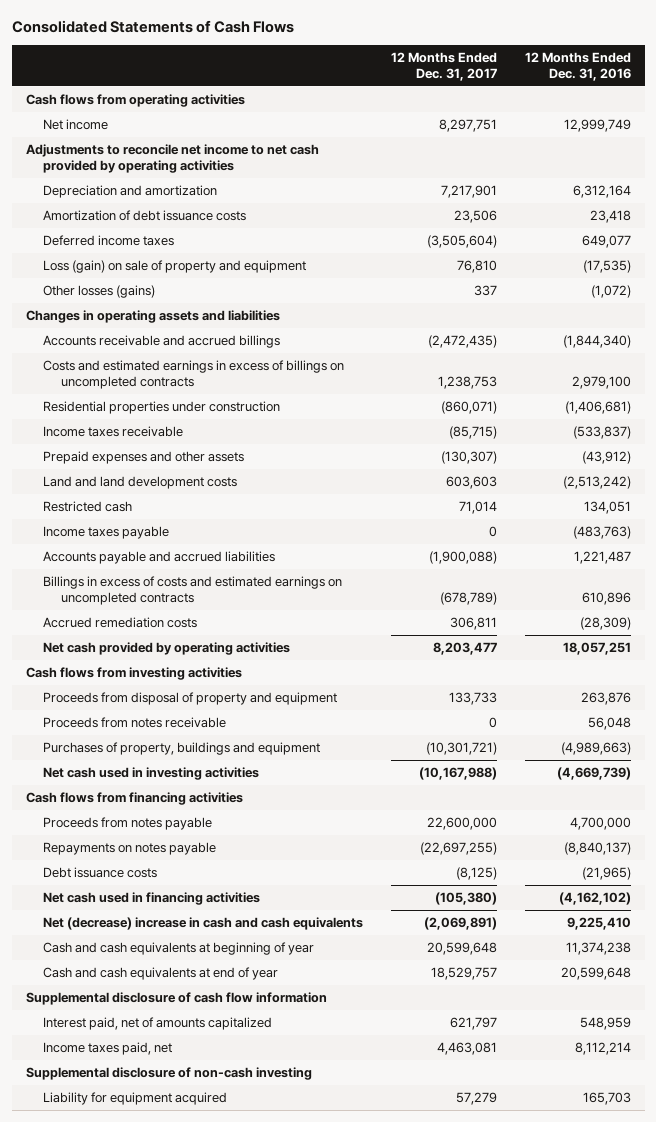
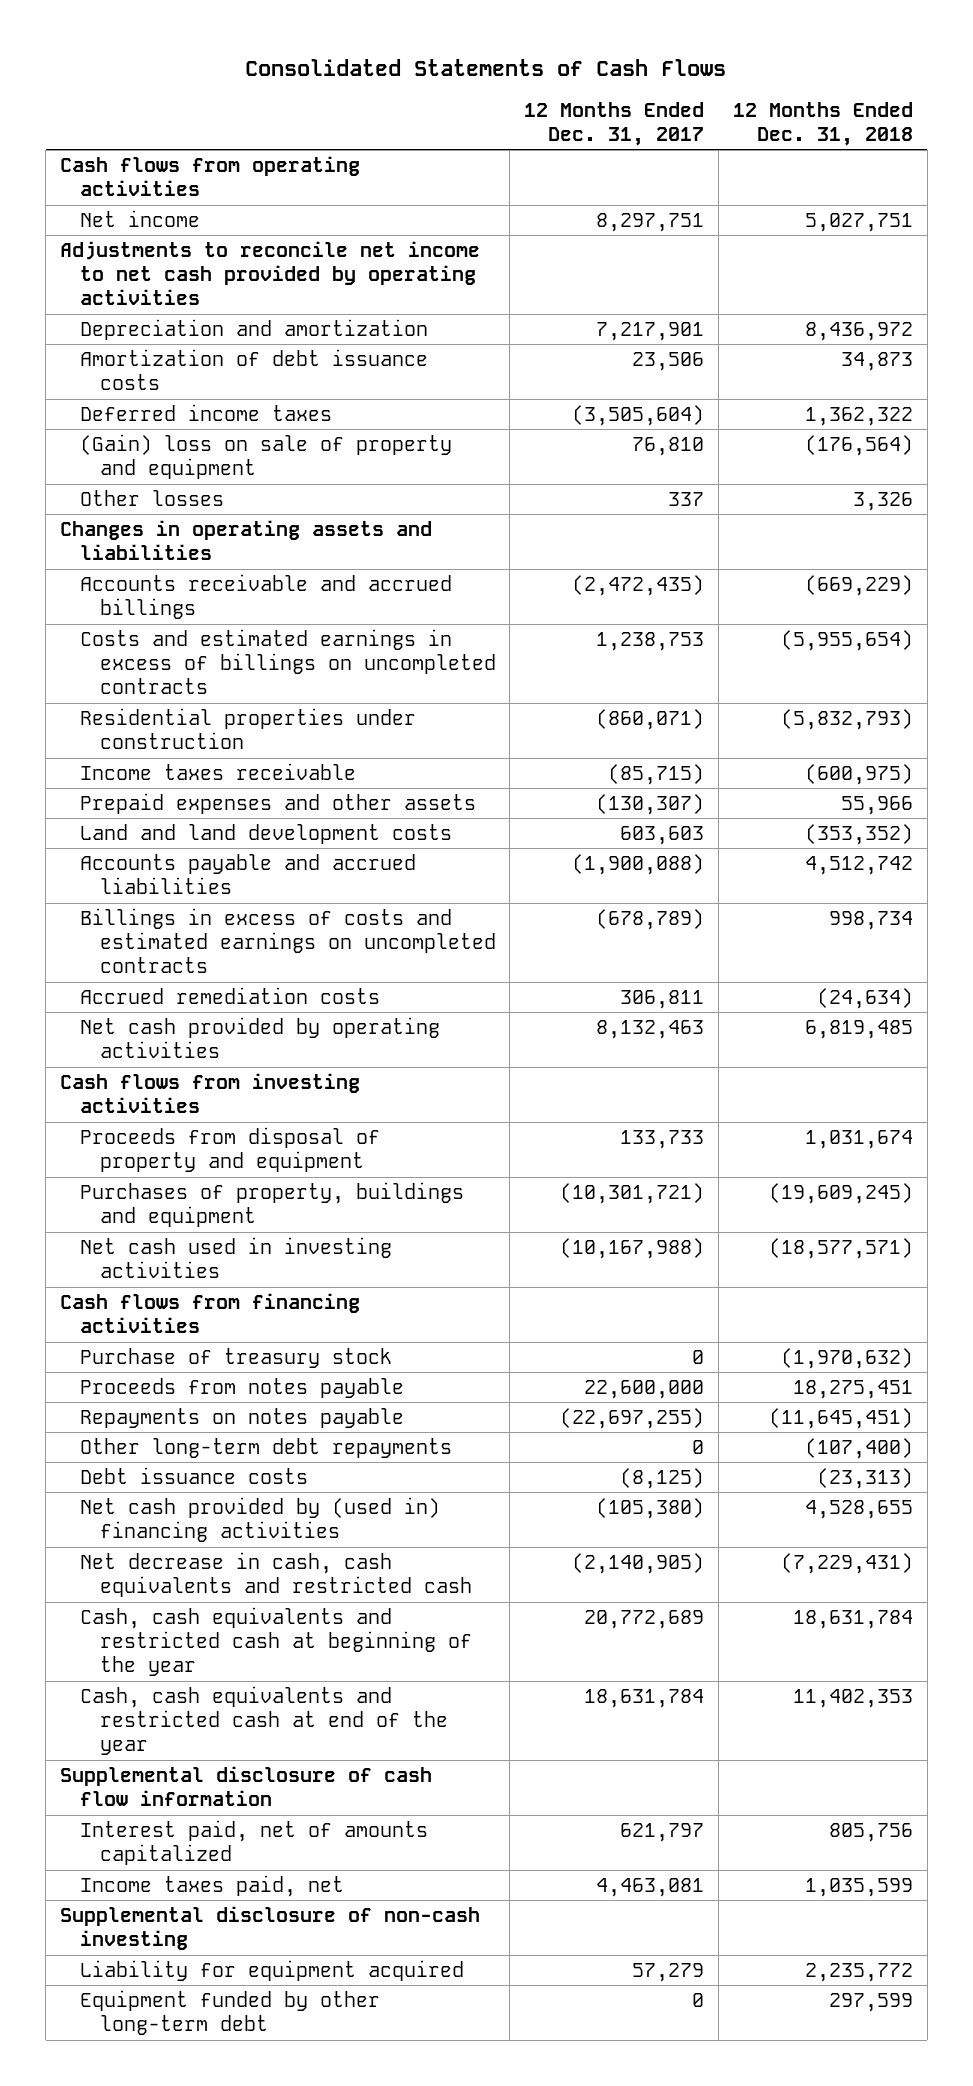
[524,52,631,82] 12 Months Ended Dec. 31, 2016 -> none
none -> [732,101,913,147] 12 Months Ended Dec. 31, 2018
[43,259,307,273] Loss (gain) on sale of property and equipment -> [79,433,452,480] (Gain) loss on sale of property and equipment
[43,284,156,298] Other losses (gains) -> [79,489,224,506] Other losses
[43,500,133,512] Restricted cash -> none
[43,525,170,539] Income taxes payable -> none
[433,641,498,655] 8,203,477 -> [596,1019,705,1039] 8,132,463
[43,716,227,728] Proceeds from notes receivable -> none
none -> [79,1347,392,1368] Purchase of treasury stock
none -> [79,1437,452,1458] Other long-term debt repayments
[43,891,261,905] Net cash used in financing activities -> [79,1496,440,1543] Net cash provided by (used in) financing activities
[43,916,364,930] Net (decrease) increase in cash and cash equivalents -> [79,1551,472,1598] Net decrease in cash, cash equivalents and restricted cash
[424,916,498,930] (2,069,891) -> [572,1552,705,1574] (2,140,905)
[43,941,315,955] Cash and cash equivalents at beginning of year -> [79,1606,472,1677] Cash, cash equivalents and restricted cash at beginning of the year
[427,941,498,955] 20,599,648 -> [584,1609,705,1629] 20,772,689
[43,966,279,980] Cash and cash equivalents at end of year -> [79,1685,448,1756] Cash, cash equivalents and restricted cash at end of the year
[431,966,498,980] 18,529,757 -> [584,1688,705,1708] 18,631,784
none -> [79,1989,380,2036] Equipment funded by other long-term debt

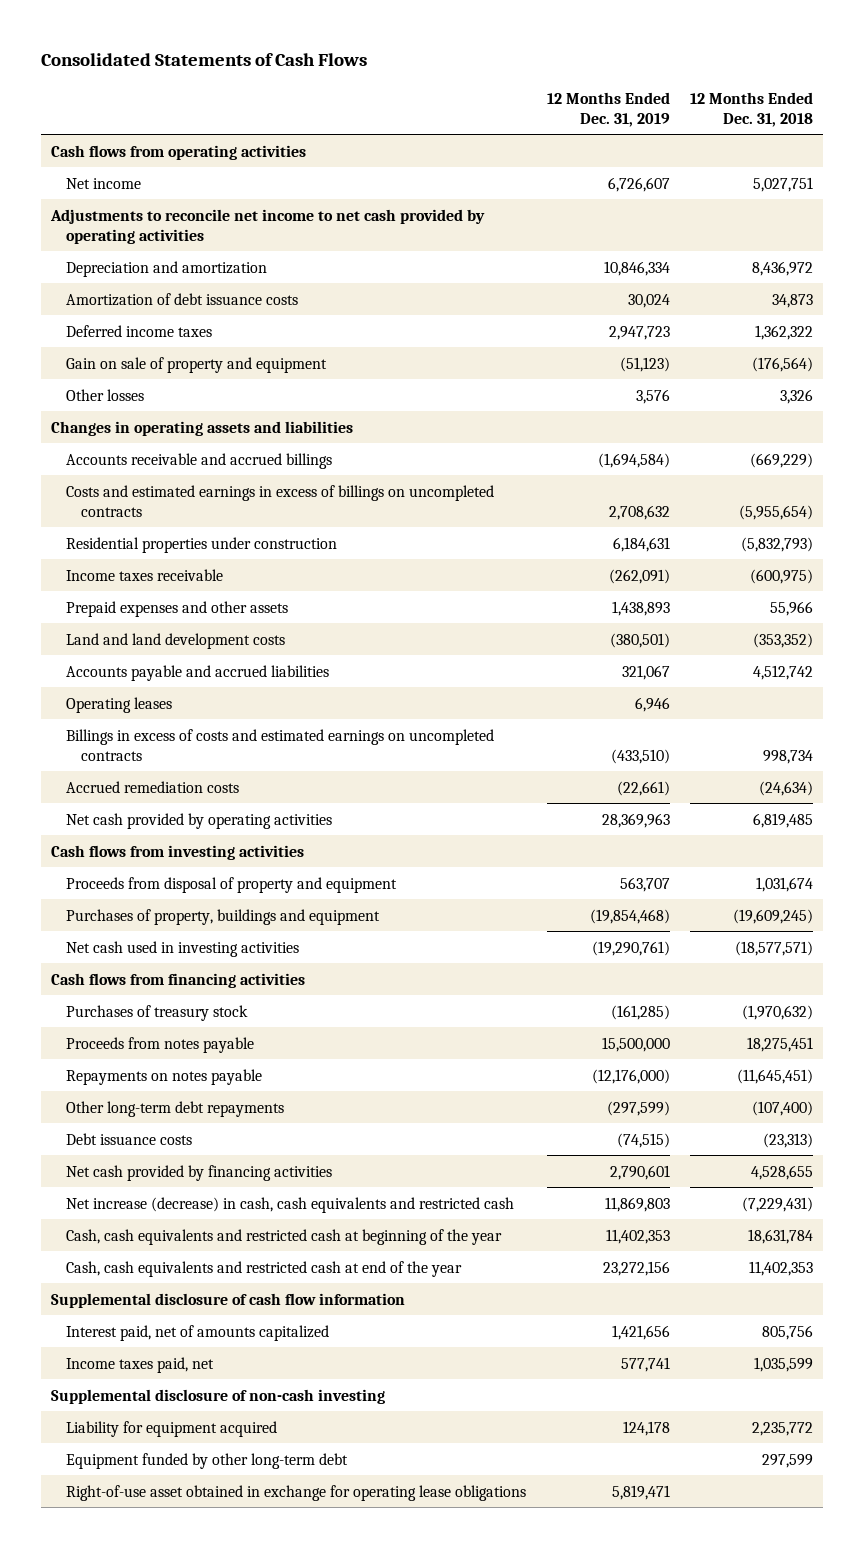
[524,101,705,147] 12 Months Ended Dec. 31, 2017 -> none
none -> [546,91,670,127] 12 Months Ended Dec. 31, 2019
[79,433,452,480] (Gain) loss on sale of property and equipment -> [66,356,328,373] Gain on sale of property and equipment
none -> [66,696,173,713] Operating leases
[79,1347,392,1368] Purchase of treasury stock -> [66,1004,249,1021] Purchases of treasury stock
[79,1496,440,1543] Net cash provided by (used in) financing activities -> [66,1164,333,1181] Net cash provided by financing activities
[79,1551,472,1598] Net decrease in cash, cash equivalents and restricted cash -> [66,1196,515,1213] Net increase (decrease) in cash, cash equivalents and restricted cash
none -> [66,1484,527,1501] Right-of-use asset obtained in exchange for operating lease obligations

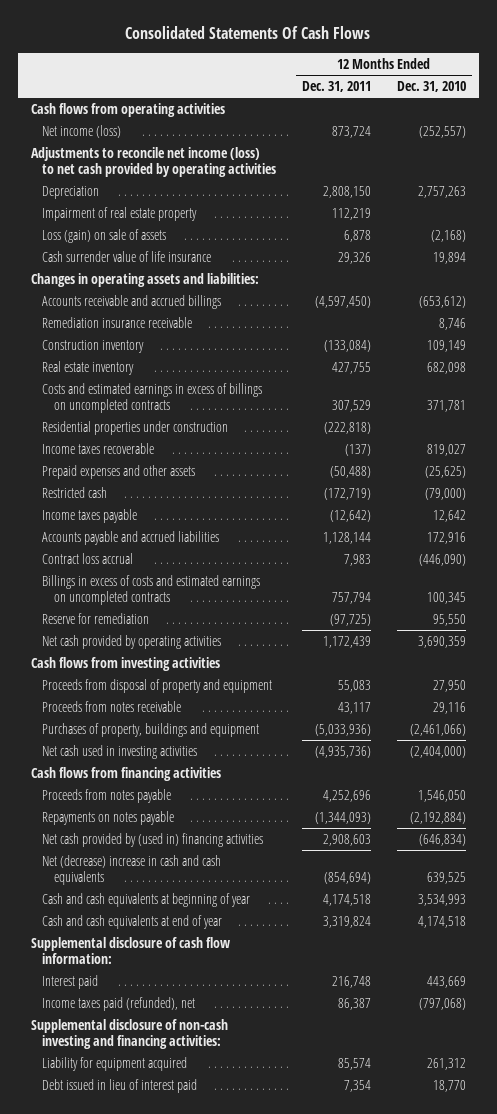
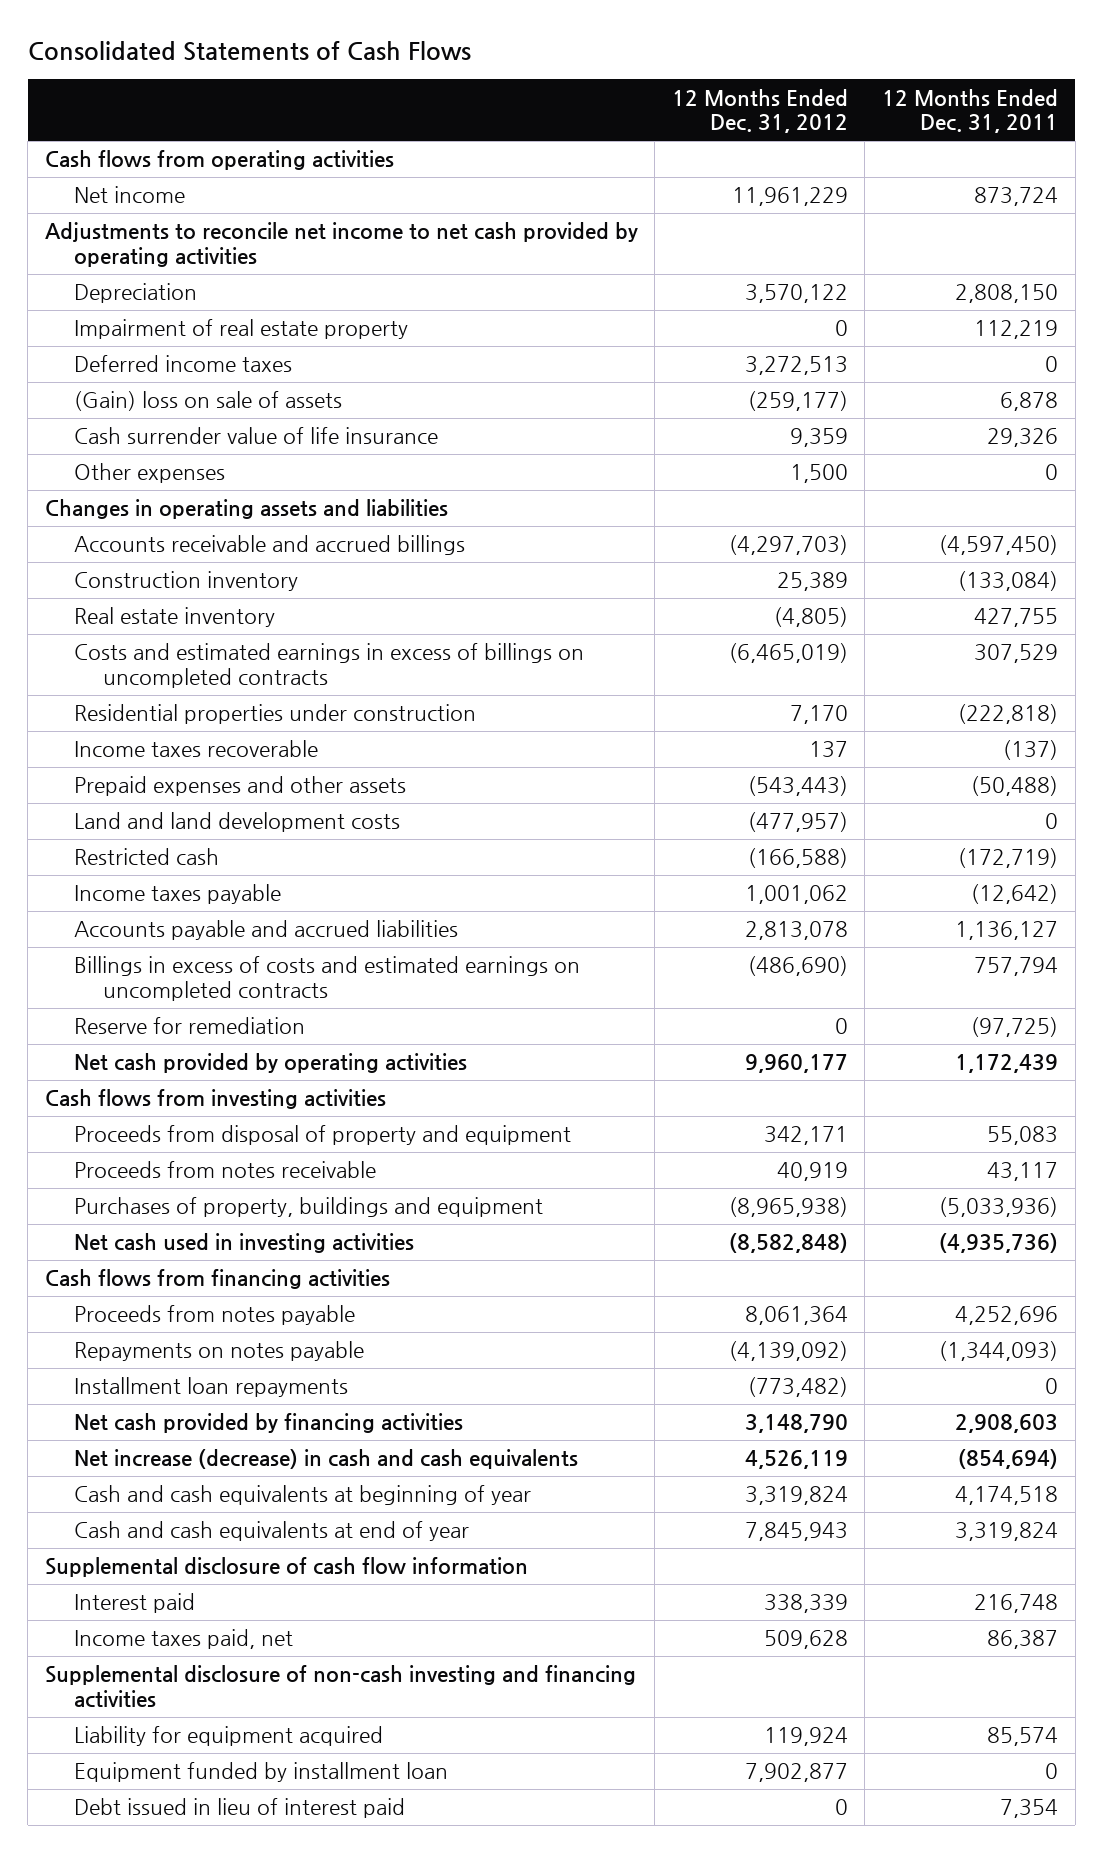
[125,26,371,40] Consolidated Statements Of Cash Flows -> [27,41,471,62] Consolidated Statements of Cash Flows
[396,81,466,93] Dec. 31, 2010 -> none
none -> [671,88,848,134] 12 Months Ended Dec. 31, 2012
[42,124,122,138] Net income (loss) -> [73,186,185,204] Net income
[30,146,277,177] Adjustments to reconcile net income (loss) to net cash provided by operating activities -> [44,222,638,267] Adjustments to reconcile net income to net cash provided by operating activities
none -> [73,355,292,373] Deferred income taxes
[42,228,167,243] Loss (gain) on sale of assets -> [73,391,342,412] (Gain) loss on sale of assets
none -> [73,463,225,484] Other expenses
[30,272,259,287] Changes in operating assets and liabilities: -> [44,499,448,520] Changes in operating assets and liabilities
[42,316,193,328] Remediation insurance receivable -> none
none -> [73,812,400,833] Land and land development costs
[42,552,134,564] Contract loss accrual -> none
[323,531,372,544] 1,128,144 -> [954,921,1058,941] 1,136,127
none -> [73,1377,348,1398] Installment loan repayments
[42,832,264,847] Net cash provided by (used in) financing activities -> [73,1413,463,1434] Net cash provided by financing activities
[42,854,222,885] Net (decrease) increase in cash and cash equivalents -> [73,1449,578,1470] Net increase (decrease) in cash and cash equivalents
[30,936,230,964] Supplemental disclosure of cash flow information: -> [44,1557,528,1578] Supplemental disclosure of cash flow information
[42,996,196,1011] Income taxes paid (refunded), net -> [73,1629,293,1650] Income taxes paid, net
[30,1018,228,1049] Supplemental disclosure of non-cash investing and financing activities: -> [44,1665,636,1708] Supplemental disclosure of non-cash investing and financing activities
none -> [73,1762,448,1783] Equipment funded by installment loan

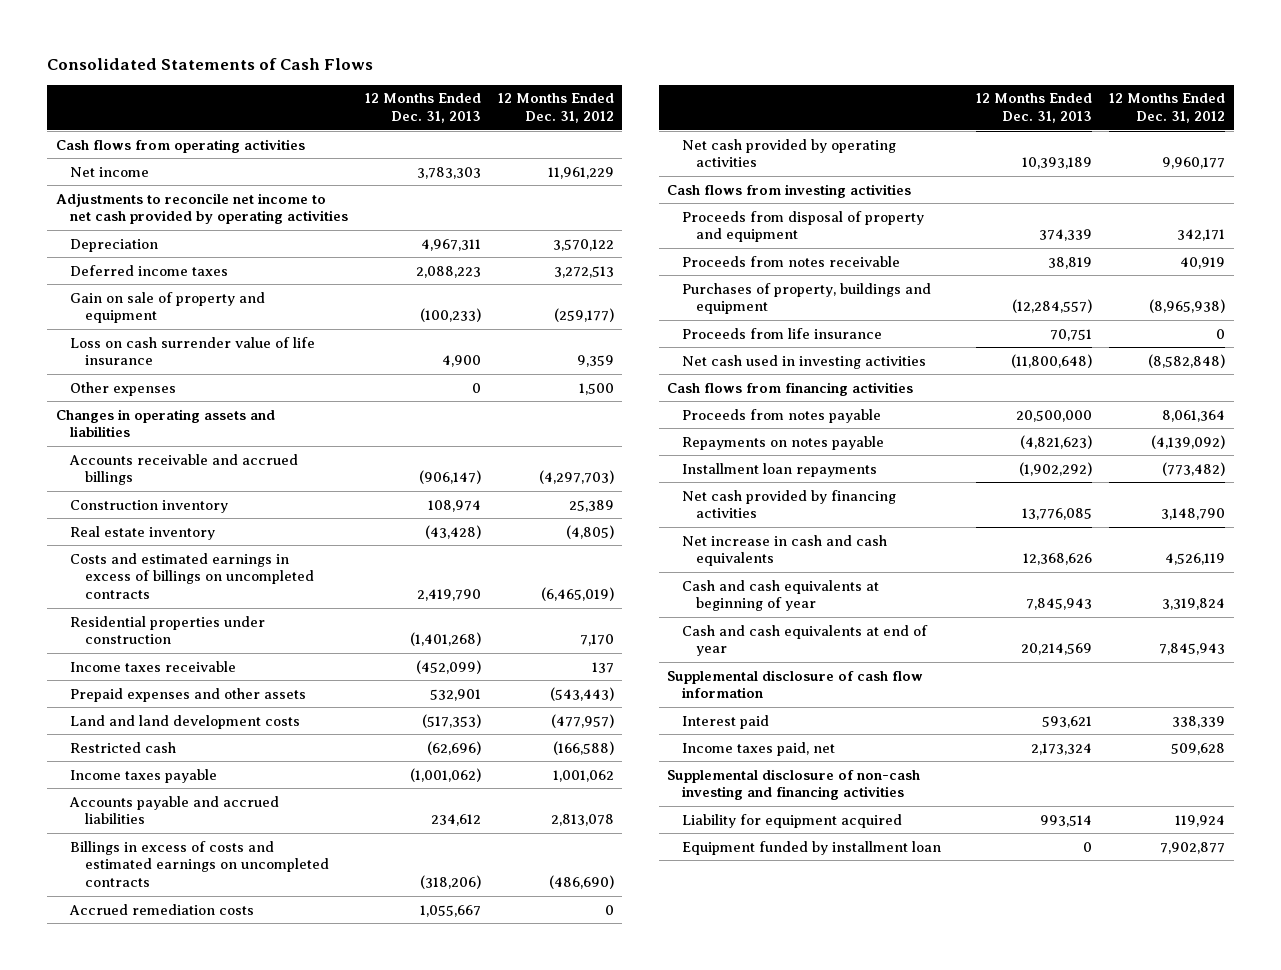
[881,88,1058,134] 12 Months Ended Dec. 31, 2011 -> none
none -> [364,93,481,124] 12 Months Ended Dec. 31, 2013
[73,319,408,340] Impairment of real estate property -> none
[73,391,342,412] (Gain) loss on sale of assets -> [70,291,266,324] Gain on sale of property and equipment
[73,427,438,445] Cash surrender value of life insurance -> [70,336,316,366] Loss on cash surrender value of life insurance
[73,740,318,758] Income taxes recoverable -> [70,660,237,672] Income taxes receivable
[73,1017,305,1035] Reserve for remediation -> none
none -> [69,903,255,915] Accrued remediation costs
none -> [681,327,882,339] Proceeds from life insurance
[73,1449,578,1470] Net increase (decrease) in cash and cash equivalents -> [681,534,887,567] Net increase in cash and cash equivalents
[73,1798,405,1819] Debt issued in lieu of interest paid -> none

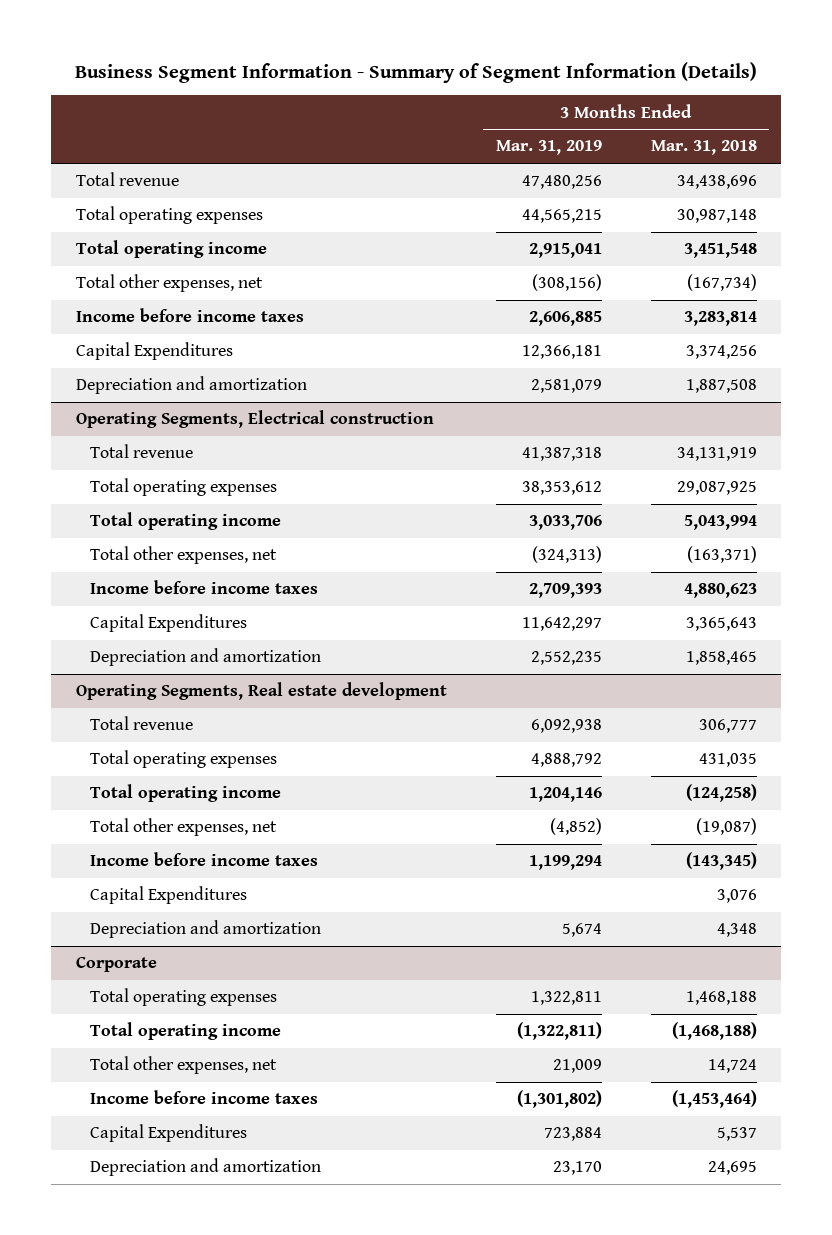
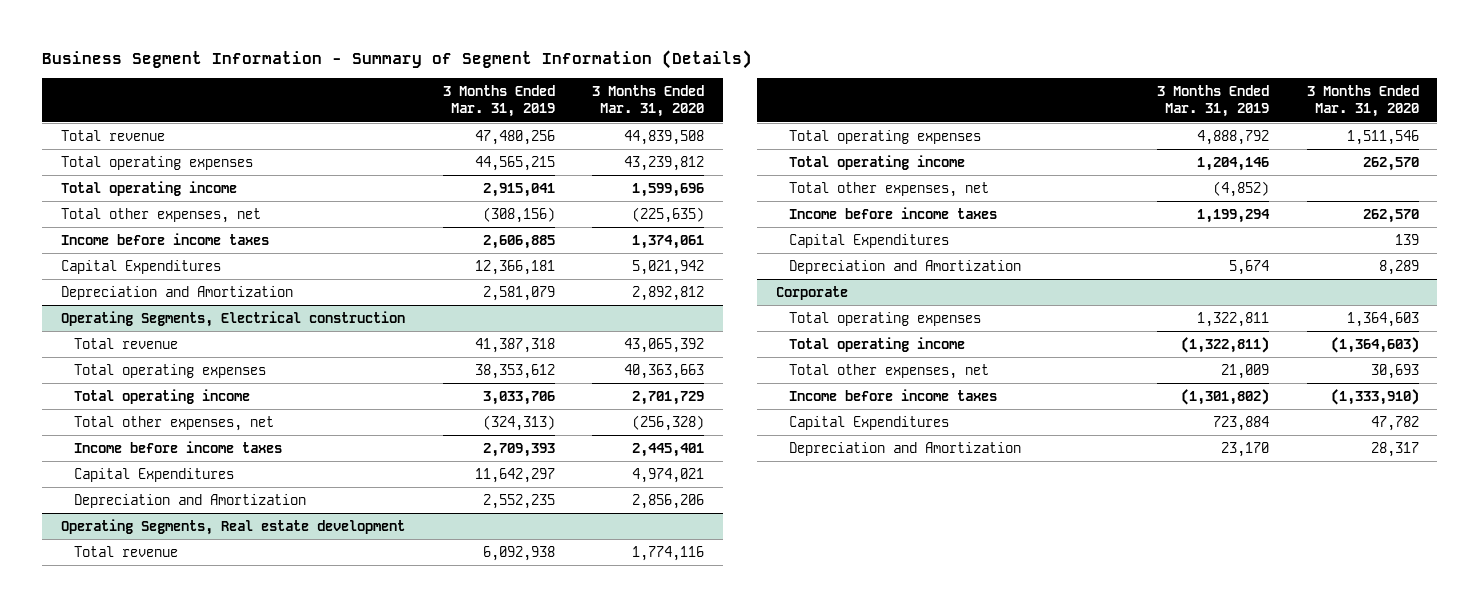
[650,140,757,156] Mar. 31, 2018 -> none
none -> [591,84,704,118] 3 Months Ended Mar. 31, 2020
[75,376,307,395] Depreciation and amortization -> [61,286,294,301] Depreciation and Amortization
[89,648,321,667] Depreciation and amortization -> [73,494,306,509] Depreciation and Amortization
[89,920,321,939] Depreciation and amortization -> [788,260,1021,275] Depreciation and Amortization
[89,1158,321,1177] Depreciation and amortization -> [788,442,1021,457] Depreciation and Amortization

